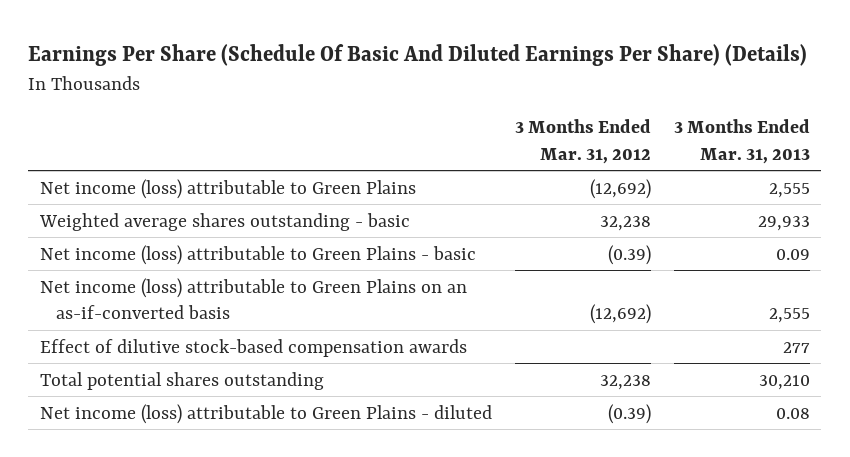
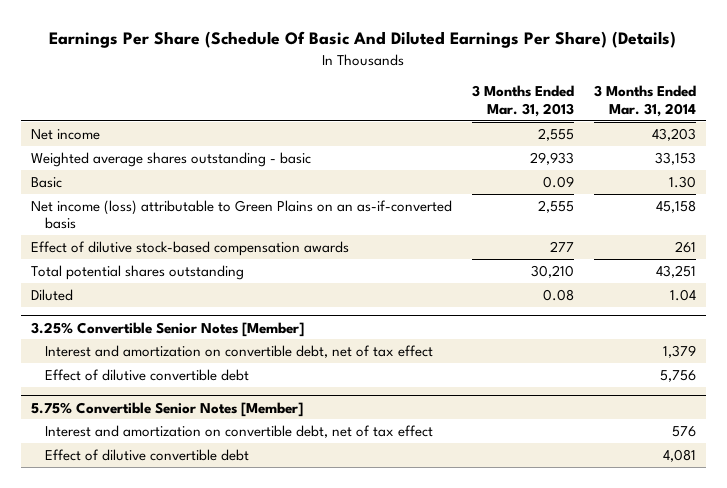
[514,119,651,164] 3 Months Ended Mar. 31, 2012 -> none
none -> [593,85,696,117] 3 Months Ended Mar. 31, 2014
[39,178,416,199] Net income (loss) attributable to Green Plains -> [30,128,100,140] Net income
[39,244,476,265] Net income (loss) attributable to Green Plains - basic -> [30,176,62,188] Basic
[39,403,492,424] Net income (loss) attributable to Green Plains - diluted -> [30,288,73,301] Diluted
none -> [30,321,304,337] 3.25% Convertible Senior Notes [Member]
none -> [44,344,433,358] Interest and amortization on convertible debt, net of tax effect
none -> [44,368,249,381] Effect of dilutive convertible debt
none -> [30,401,303,417] 5.75% Convertible Senior Notes [Member]
none -> [44,424,433,438] Interest and amortization on convertible debt, net of tax effect
none -> [44,448,249,461] Effect of dilutive convertible debt

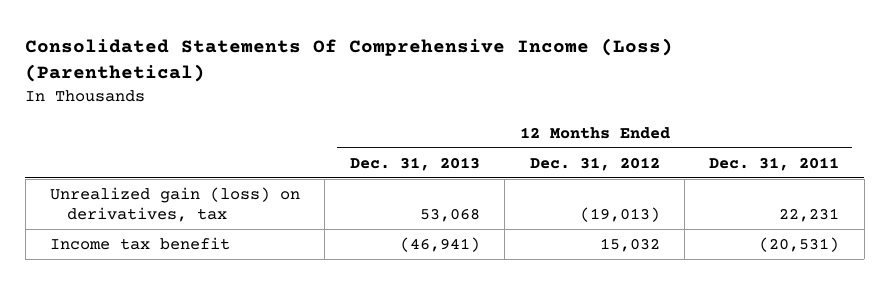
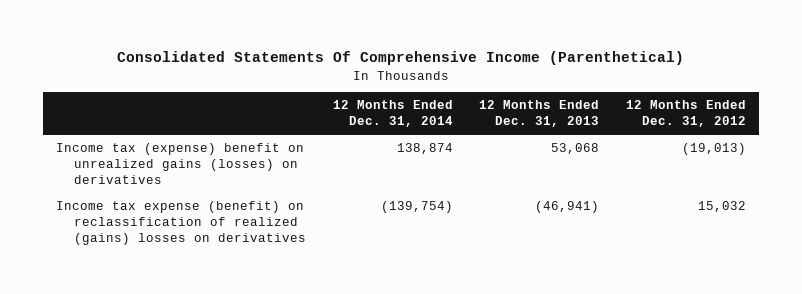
[25,37,674,82] Consolidated Statements Of Comprehensive Income (Loss) (Parenthetical) -> [116,51,684,66] Consolidated Statements Of Comprehensive Income (Parenthetical)
[709,156,840,171] Dec. 31, 2011 -> none
none -> [332,100,453,128] 12 Months Ended Dec. 31, 2014
[50,187,301,222] Unrealized gain (loss) on derivatives, tax -> [56,143,305,185] Income tax (expense) benefit on unrealized gains (losses) on derivatives
[50,237,231,251] Income tax benefit -> [56,201,306,246] Income tax expense (benefit) on reclassification of realized (gains) losses on derivatives

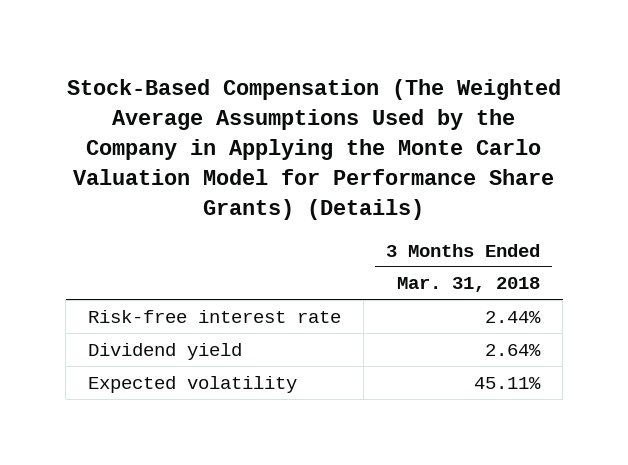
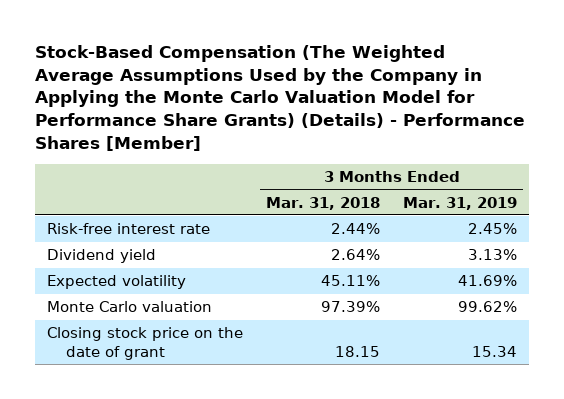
[67,79,562,220] Stock-Based Compensation (The Weighted Average Assumptions Used by the Company in Applying the Monte Carlo Valuation Model for Performance Share Grants) (Details) -> [34,44,525,152] Stock-Based Compensation (The Weighted Average Assumptions Used by the Company in Applying the Monte Carlo Valuation Model for Performance Share Grants) (Details) - Performance Shares [Member]
none -> [403,196,518,210] Mar. 31, 2019
none -> [46,301,212,313] Monte Carlo valuation
none -> [46,327,243,360] Closing stock price on the date of grant

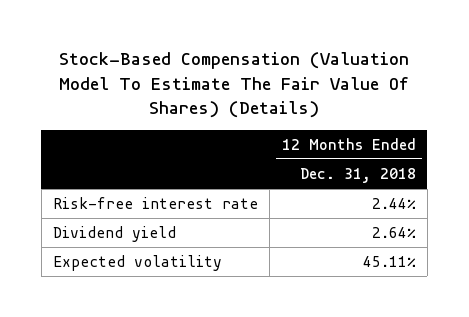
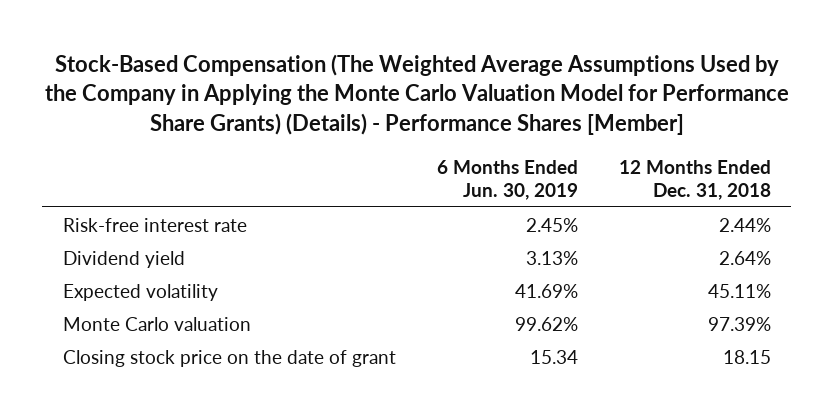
[59,52,410,119] Stock-Based Compensation (Valuation Model To Estimate The Fair Value Of Shares) (Details) -> [44,53,789,136] Stock-Based Compensation (The Weighted Average Assumptions Used by the Company in Applying the Monte Carlo Valuation Model for Performance Share Grants) (Details) - Performance Shares [Member]
none -> [436,159,578,200] 6 Months Ended Jun. 30, 2019
none -> [62,316,251,331] Monte Carlo valuation
none -> [62,349,396,367] Closing stock price on the date of grant

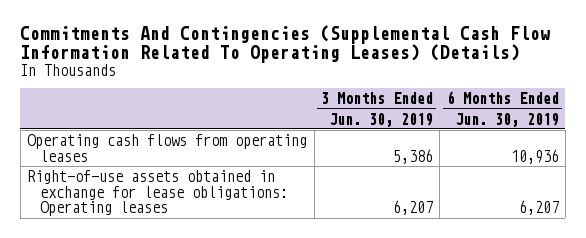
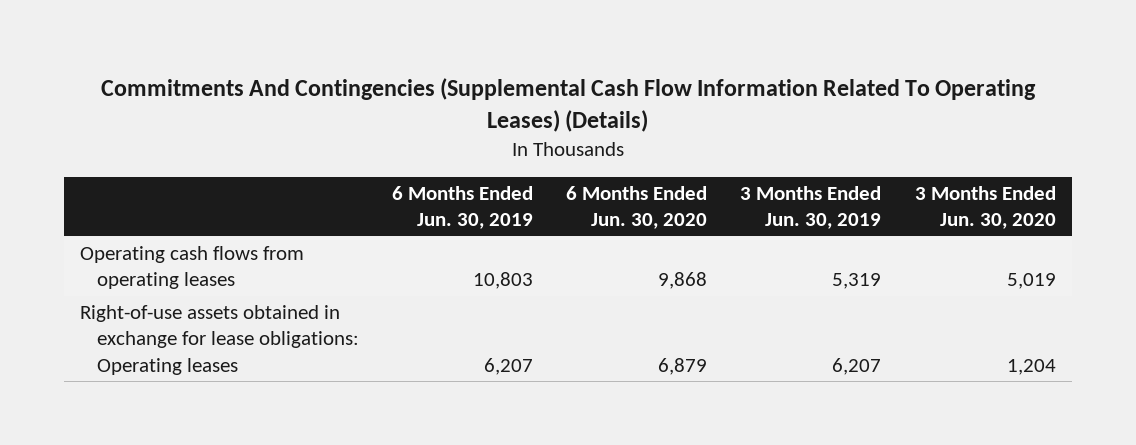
none -> [566,185,708,230] 6 Months Ended Jun. 30, 2020
none -> [914,185,1056,230] 3 Months Ended Jun. 30, 2020
[392,148,433,164] 5,386 -> [832,273,882,290] 5,319
[510,148,559,164] 10,936 -> [472,272,533,290] 10,803

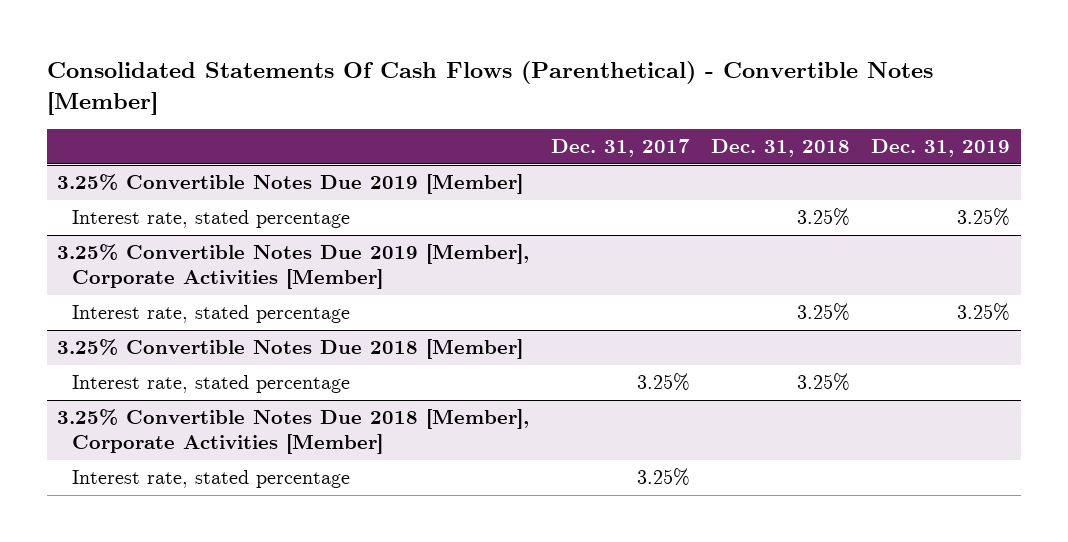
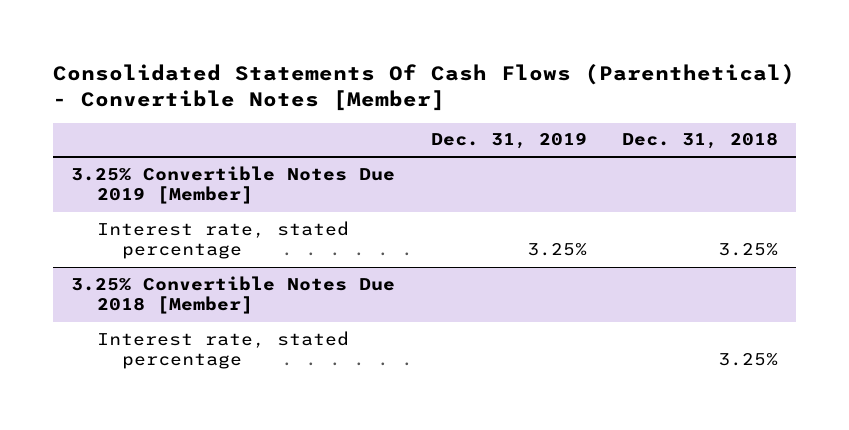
[550,139,690,158] Dec. 31, 2017 -> none
[57,244,530,290] 3.25% Convertible Notes Due 2019 [Member], Corporate Activities [Member] -> none
[72,305,351,324] Interest rate, stated percentage -> none
[57,409,530,455] 3.25% Convertible Notes Due 2018 [Member], Corporate Activities [Member] -> none
[72,470,351,489] Interest rate, stated percentage -> none

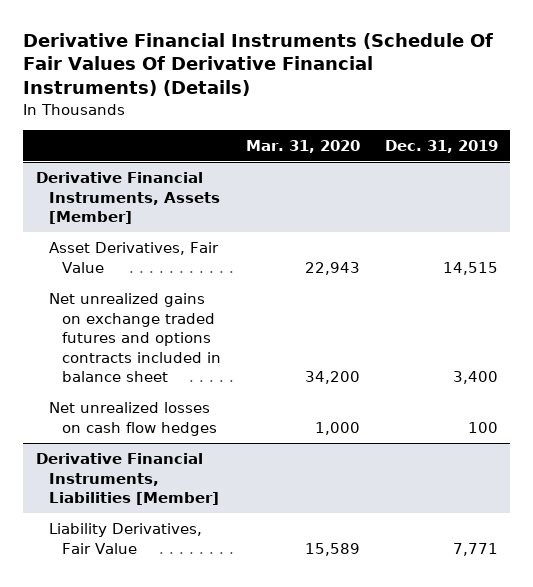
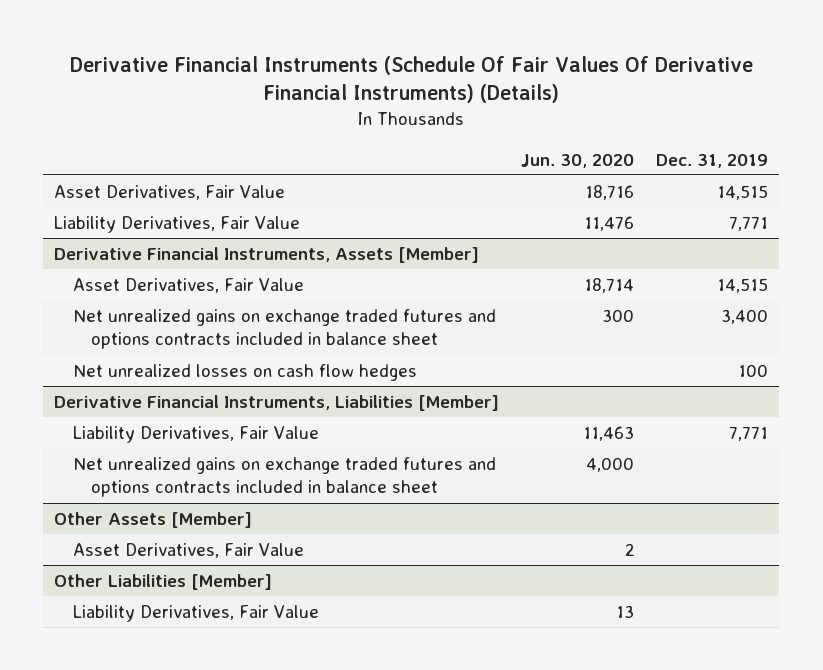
[246,139,361,153] Mar. 31, 2020 -> none
none -> [521,153,635,168] Jun. 30, 2020
none -> [54,184,286,200] Asset Derivatives, Fair Value
none -> [54,215,301,233] Liability Derivatives, Fair Value
none -> [72,456,496,498] Net unrealized gains on exchange traded futures and options contracts included in balance sheet
none -> [54,511,253,528] Other Assets [Member]
none -> [72,542,304,558] Asset Derivatives, Fair Value
none -> [54,573,273,590] Other Liabilities [Member]
none -> [72,604,319,622] Liability Derivatives, Fair Value

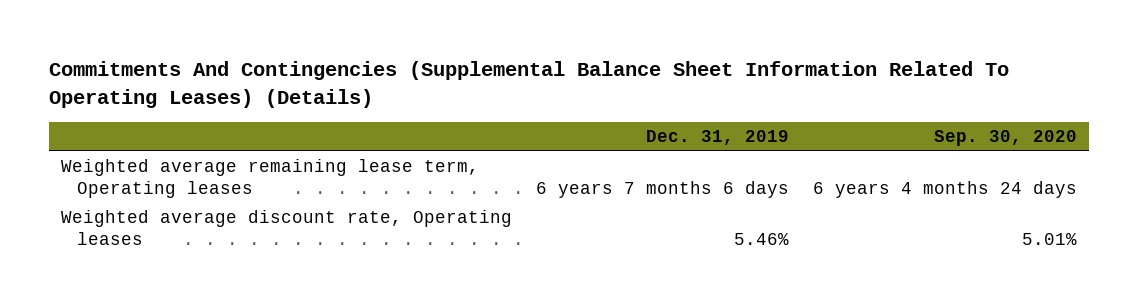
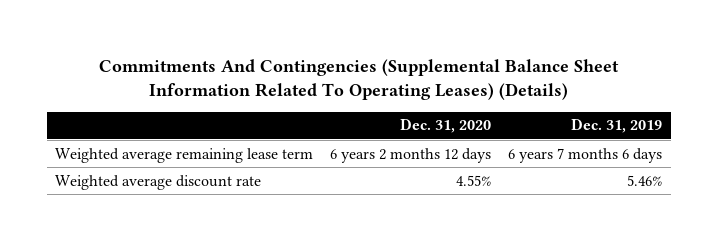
[933,130,1077,147] Sep. 30, 2020 -> none
none -> [400,118,492,134] Dec. 31, 2020
[60,159,479,199] Weighted average remaining lease term, Operating leases -> [55,147,314,163] Weighted average remaining lease term
[60,210,512,246] Weighted average discount rate, Operating leases -> [55,174,262,190] Weighted average discount rate

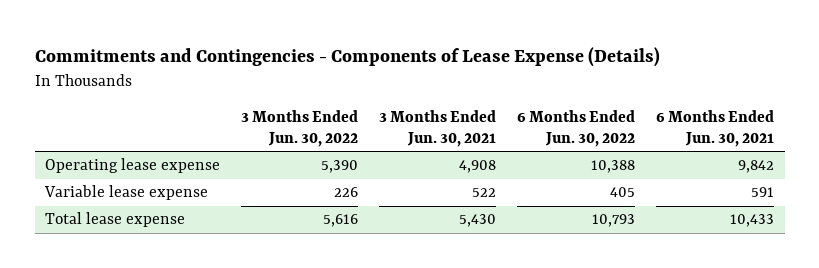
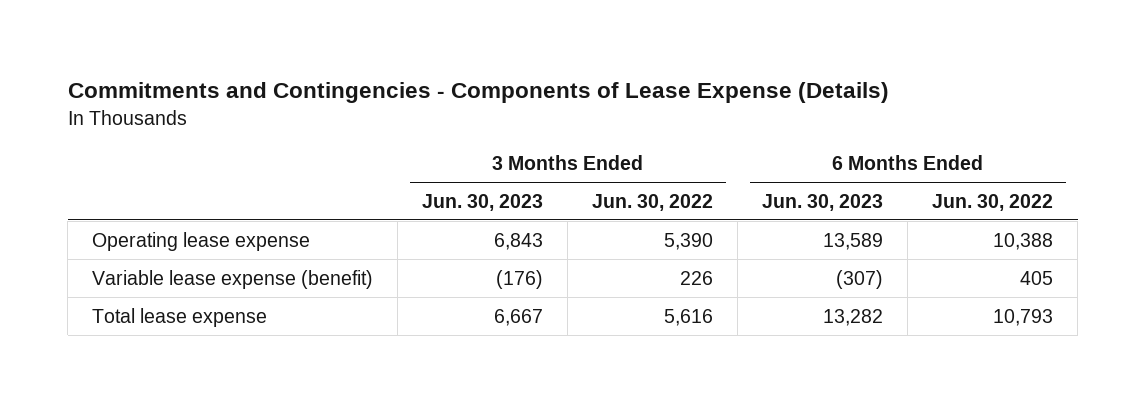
[379,110,497,147] 3 Months Ended Jun. 30, 2021 -> none
[656,110,775,147] 6 Months Ended Jun. 30, 2021 -> none
none -> [422,193,544,211] Jun. 30, 2023
none -> [762,193,884,211] Jun. 30, 2023
[44,185,209,201] Variable lease expense -> [92,269,374,289] Variable lease expense (benefit)

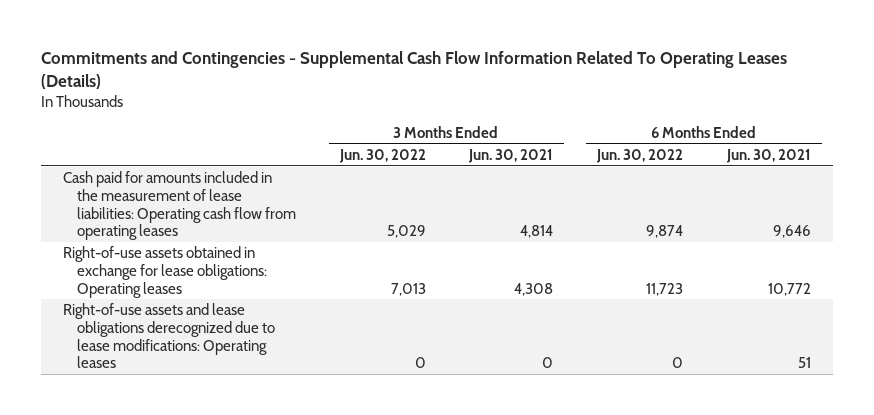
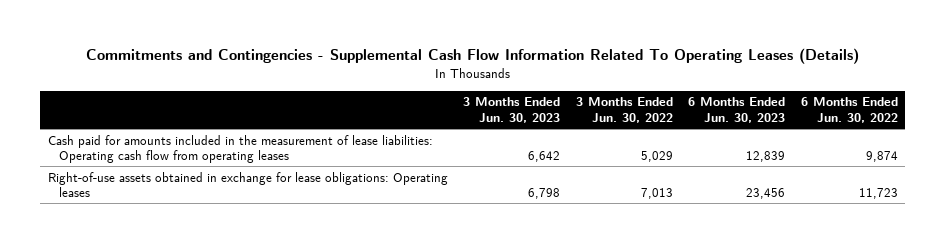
[468,149,554,164] Jun. 30, 2021 -> none
[726,149,812,164] Jun. 30, 2021 -> none
none -> [463,97,561,123] 3 Months Ended Jun. 30, 2023
none -> [688,97,786,123] 6 Months Ended Jun. 30, 2023
[62,303,275,369] Right-of-use assets and lease obligations derecognized due to lease modifications: Operating leases -> none

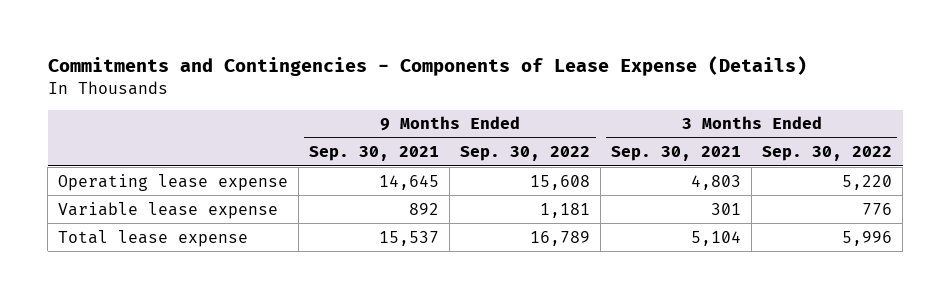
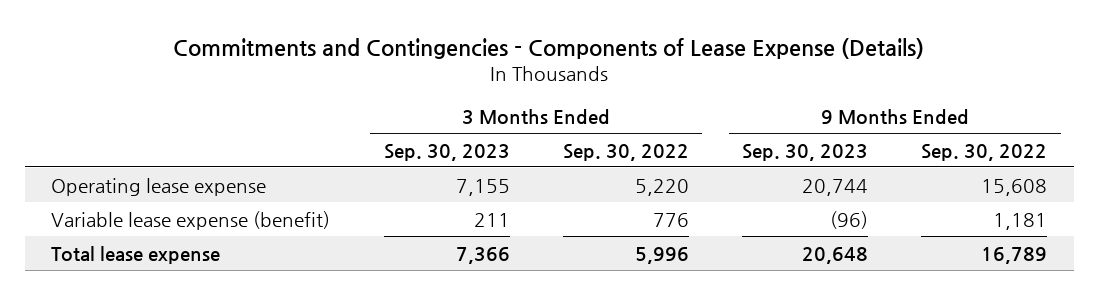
[309,146,440,162] Sep. 30, 2021 -> none
[611,146,742,162] Sep. 30, 2021 -> none
none -> [383,143,510,161] Sep. 30, 2023
none -> [742,143,869,161] Sep. 30, 2023
[58,201,279,219] Variable lease expense -> [51,210,331,230] Variable lease expense (benefit)

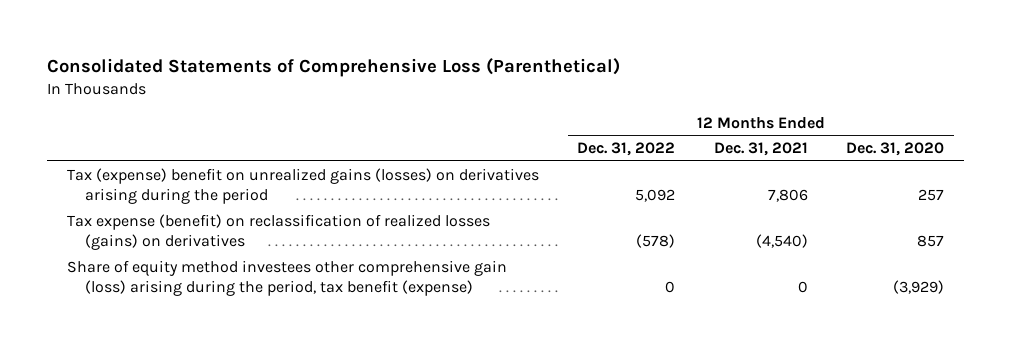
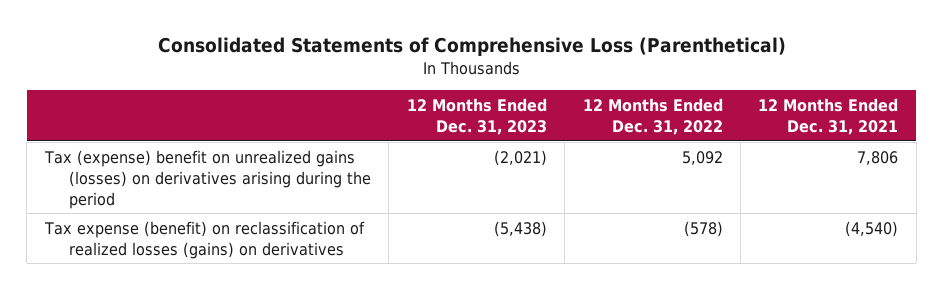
[846,142,945,157] Dec. 31, 2020 -> none
none -> [406,97,547,135] 12 Months Ended Dec. 31, 2023
[66,259,507,297] Share of equity method investees other comprehensive gain (loss) arising during the period, tax benefit (expense) -> none

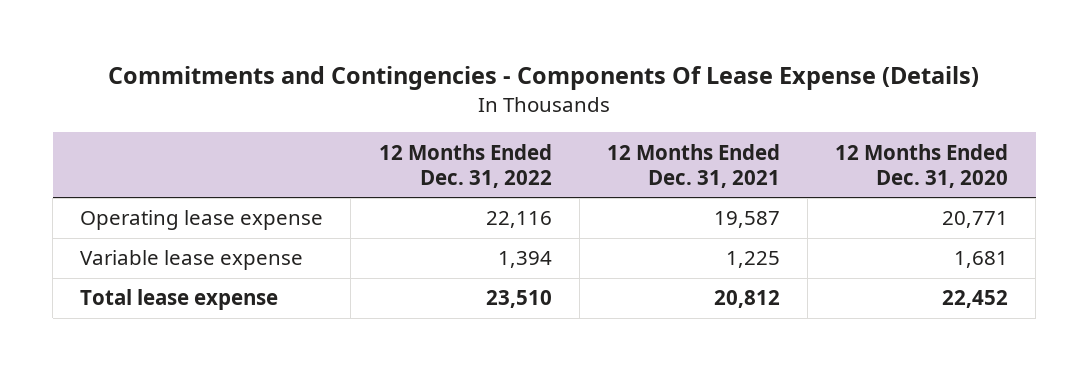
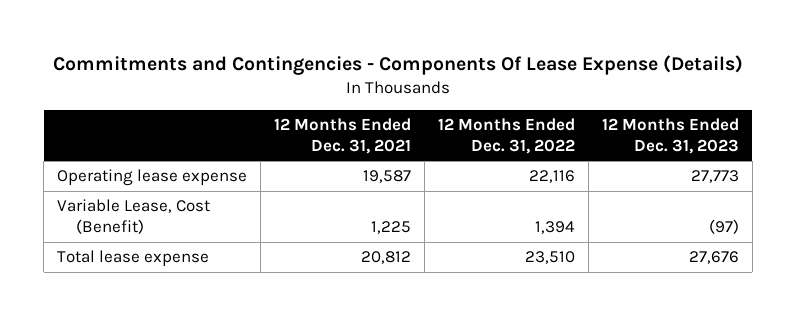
[834,143,1008,189] 12 Months Ended Dec. 31, 2020 -> none
none -> [601,117,739,154] 12 Months Ended Dec. 31, 2023
[80,250,304,271] Variable lease expense -> [57,199,211,235] Variable Lease, Cost (Benefit)

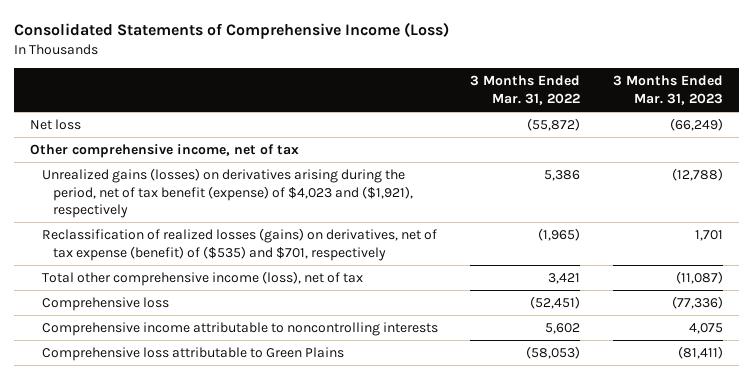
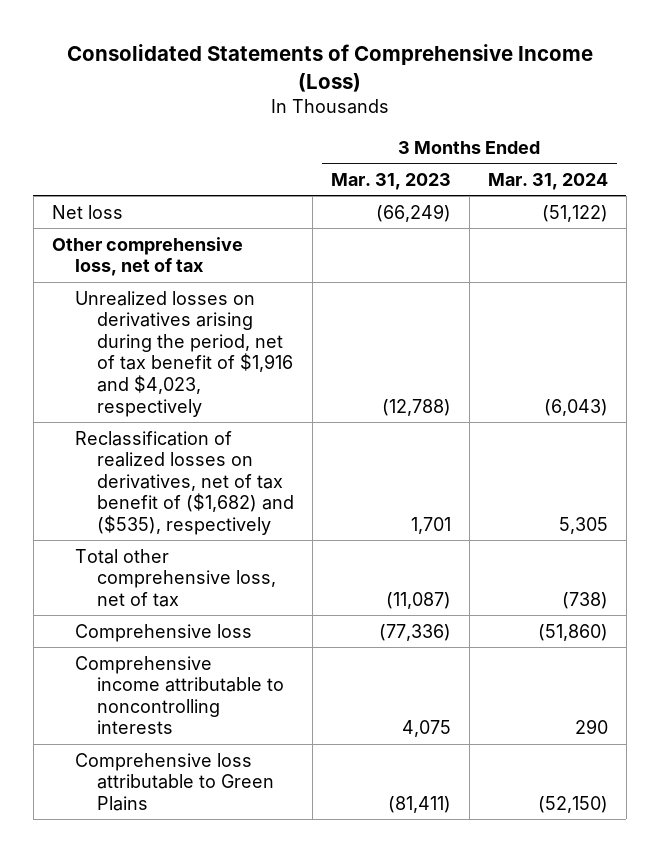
[470,75,581,105] 3 Months Ended Mar. 31, 2022 -> none
none -> [487,172,608,190] Mar. 31, 2024
[29,144,299,159] Other comprehensive income, net of tax -> [51,236,243,277] Other comprehensive loss, net of tax
[41,168,414,219] Unrealized gains (losses) on derivatives arising during the period, net of tax benefit (expense) of $4,023 and ($1,921), respectively -> [74,290,294,417] Unrealized losses on derivatives arising during the period, net of tax benefit of $1,916 and $4,023, respectively
[41,228,437,261] Reclassification of realized losses (gains) on derivatives, net of tax expense (benefit) of ($535) and $701, respectively -> [74,430,295,535] Reclassification of realized losses on derivatives, net of tax benefit of ($1,682) and ($535), respectively
[41,271,363,287] Total other comprehensive income (loss), net of tax -> [74,548,277,607] Total other comprehensive loss, net of tax

